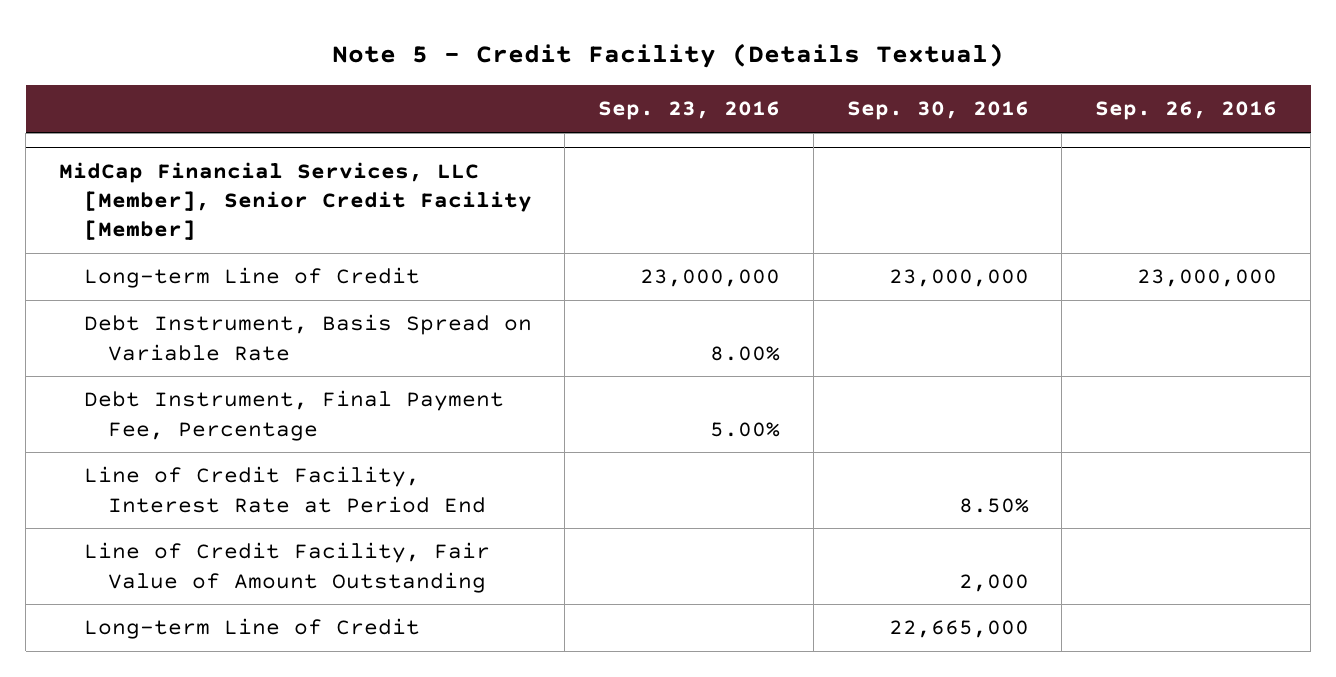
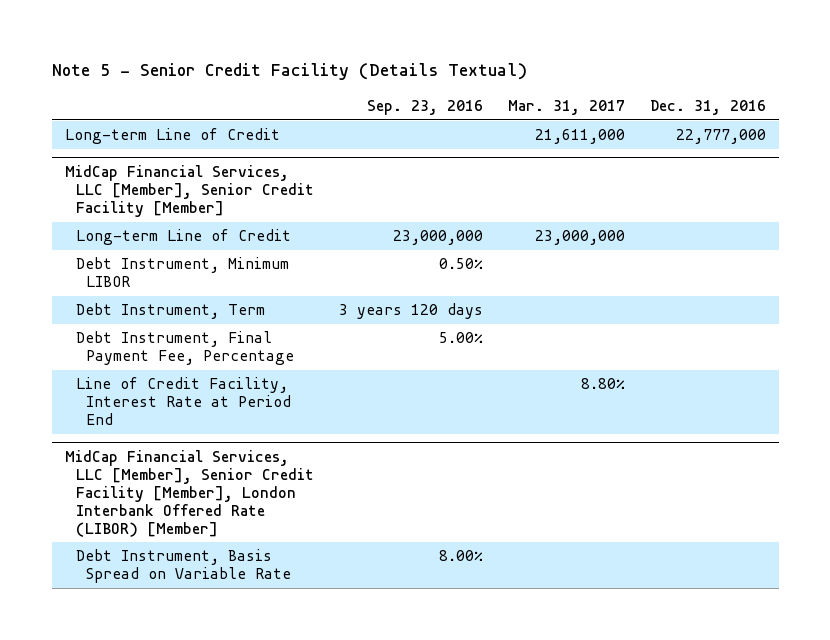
[332,42,1005,68] Note 5 - Credit Facility (Details Textual) -> [51,62,527,80] Note 5 - Senior Credit Facility (Details Textual)
[846,101,1029,121] Sep. 30, 2016 -> none
[1095,101,1278,121] Sep. 26, 2016 -> none
none -> [507,99,625,115] Mar. 31, 2017
none -> [649,99,766,115] Dec. 31, 2016
none -> [64,128,280,145] Long-term Line of Credit
[83,314,532,361] Debt Instrument, Basis Spread on Variable Rate -> none
none -> [75,257,289,288] Debt Instrument, Minimum LIBOR
none -> [75,303,265,320] Debt Instrument, Term
[83,542,490,593] Line of Credit Facility, Fair Value of Amount Outstanding -> none
[83,618,420,640] Long-term Line of Credit -> none
none -> [64,450,314,537] MidCap Financial Services, LLC [Member], Senior Credit Facility [Member], London Interbank Offered Rate (LIBOR) [Member]
none -> [75,549,292,584] Debt Instrument, Basis Spread on Variable Rate

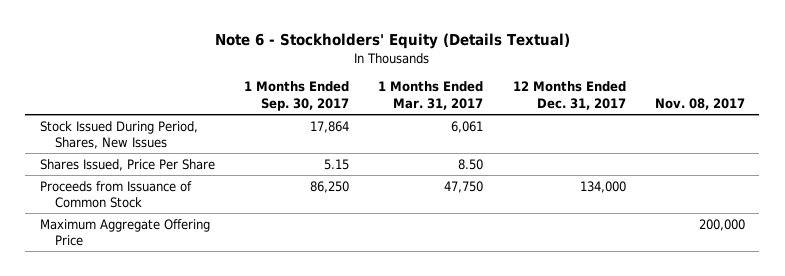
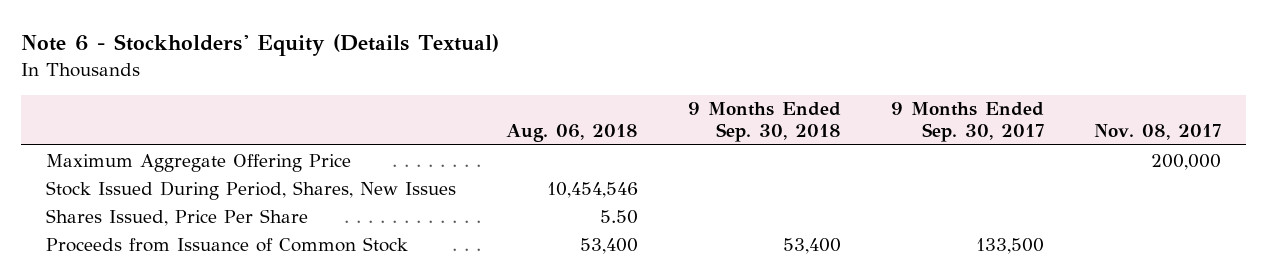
[244,81,350,112] 1 Months Ended Sep. 30, 2017 -> none
[378,81,484,111] 1 Months Ended Mar. 31, 2017 -> none
[512,81,626,111] 12 Months Ended Dec. 31, 2017 -> none
none -> [505,123,638,142] Aug. 06, 2018
none -> [687,102,841,142] 9 Months Ended Sep. 30, 2018
none -> [890,102,1044,142] 9 Months Ended Sep. 30, 2017
[40,218,211,247] Maximum Aggregate Offering Price -> [46,153,352,172] Maximum Aggregate Offering Price

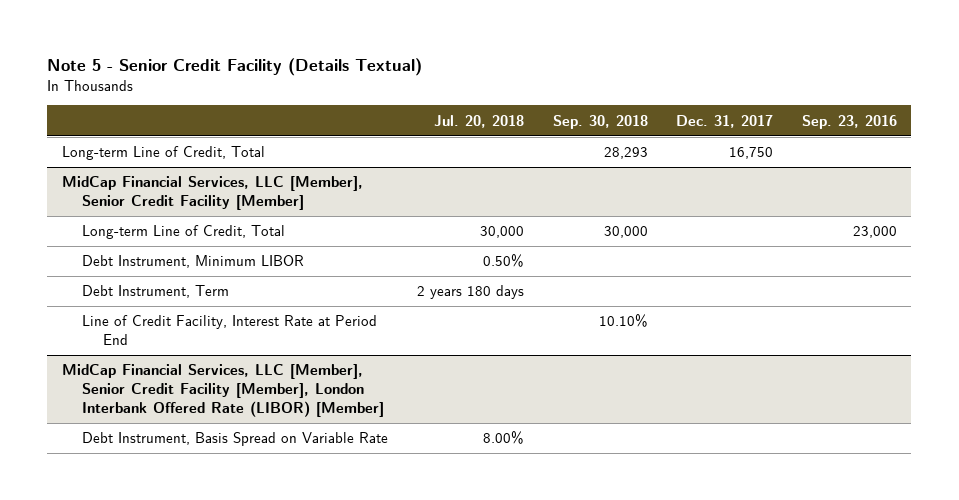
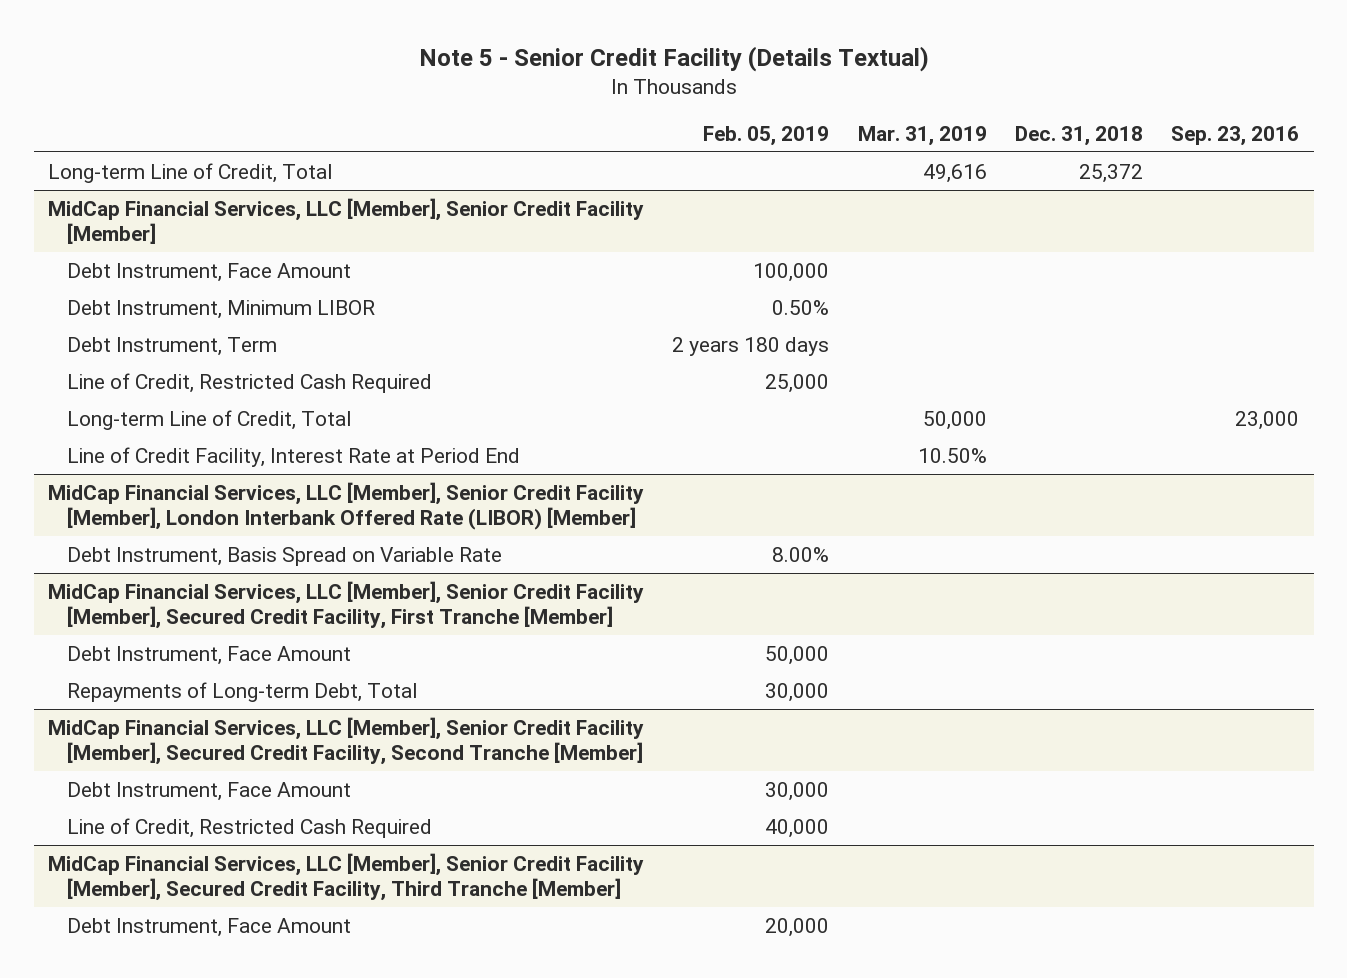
[433,114,524,128] Jul. 20, 2018 -> none
[552,114,648,129] Sep. 30, 2018 -> none
[676,114,774,128] Dec. 31, 2017 -> none
none -> [703,125,830,146] Feb. 05, 2019
none -> [857,125,987,146] Mar. 31, 2019
none -> [1014,125,1143,146] Dec. 31, 2018
none -> [66,262,351,282] Debt Instrument, Face Amount
none -> [66,372,432,393] Line of Credit, Restricted Cash Required
[82,225,286,240] Long-term Line of Credit, Total -> [66,409,352,430] Long-term Line of Credit, Total
none -> [47,580,644,629] MidCap Financial Services, LLC [Member], Senior Credit Facility [Member], Secured Credit Facility, First Tranche [Member]
none -> [66,645,351,665] Debt Instrument, Face Amount
none -> [66,681,418,702] Repayments of Long-term Debt, Total
none -> [47,716,644,765] MidCap Financial Services, LLC [Member], Senior Credit Facility [Member], Secured Credit Facility, Second Tranche [Member]
none -> [66,781,351,801] Debt Instrument, Face Amount
none -> [66,817,432,838] Line of Credit, Restricted Cash Required
none -> [47,852,644,901] MidCap Financial Services, LLC [Member], Senior Credit Facility [Member], Secured Credit Facility, Third Tranche [Member]
none -> [66,917,351,937] Debt Instrument, Face Amount

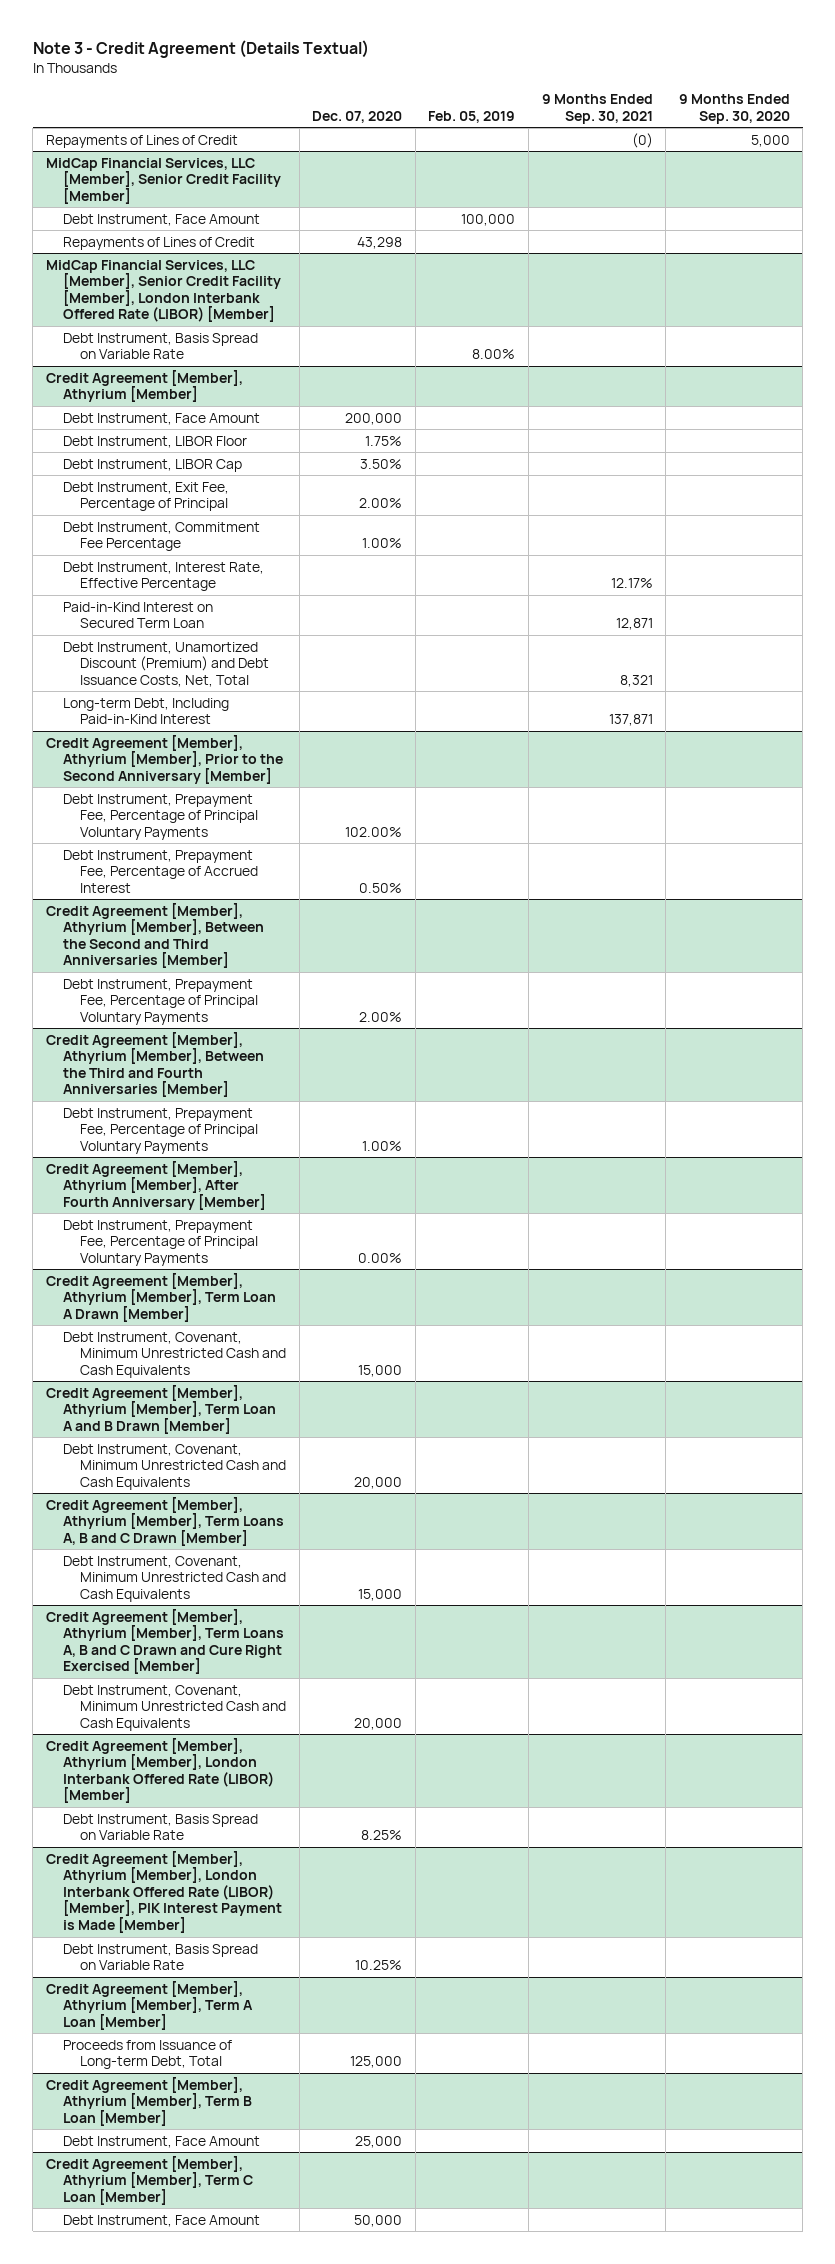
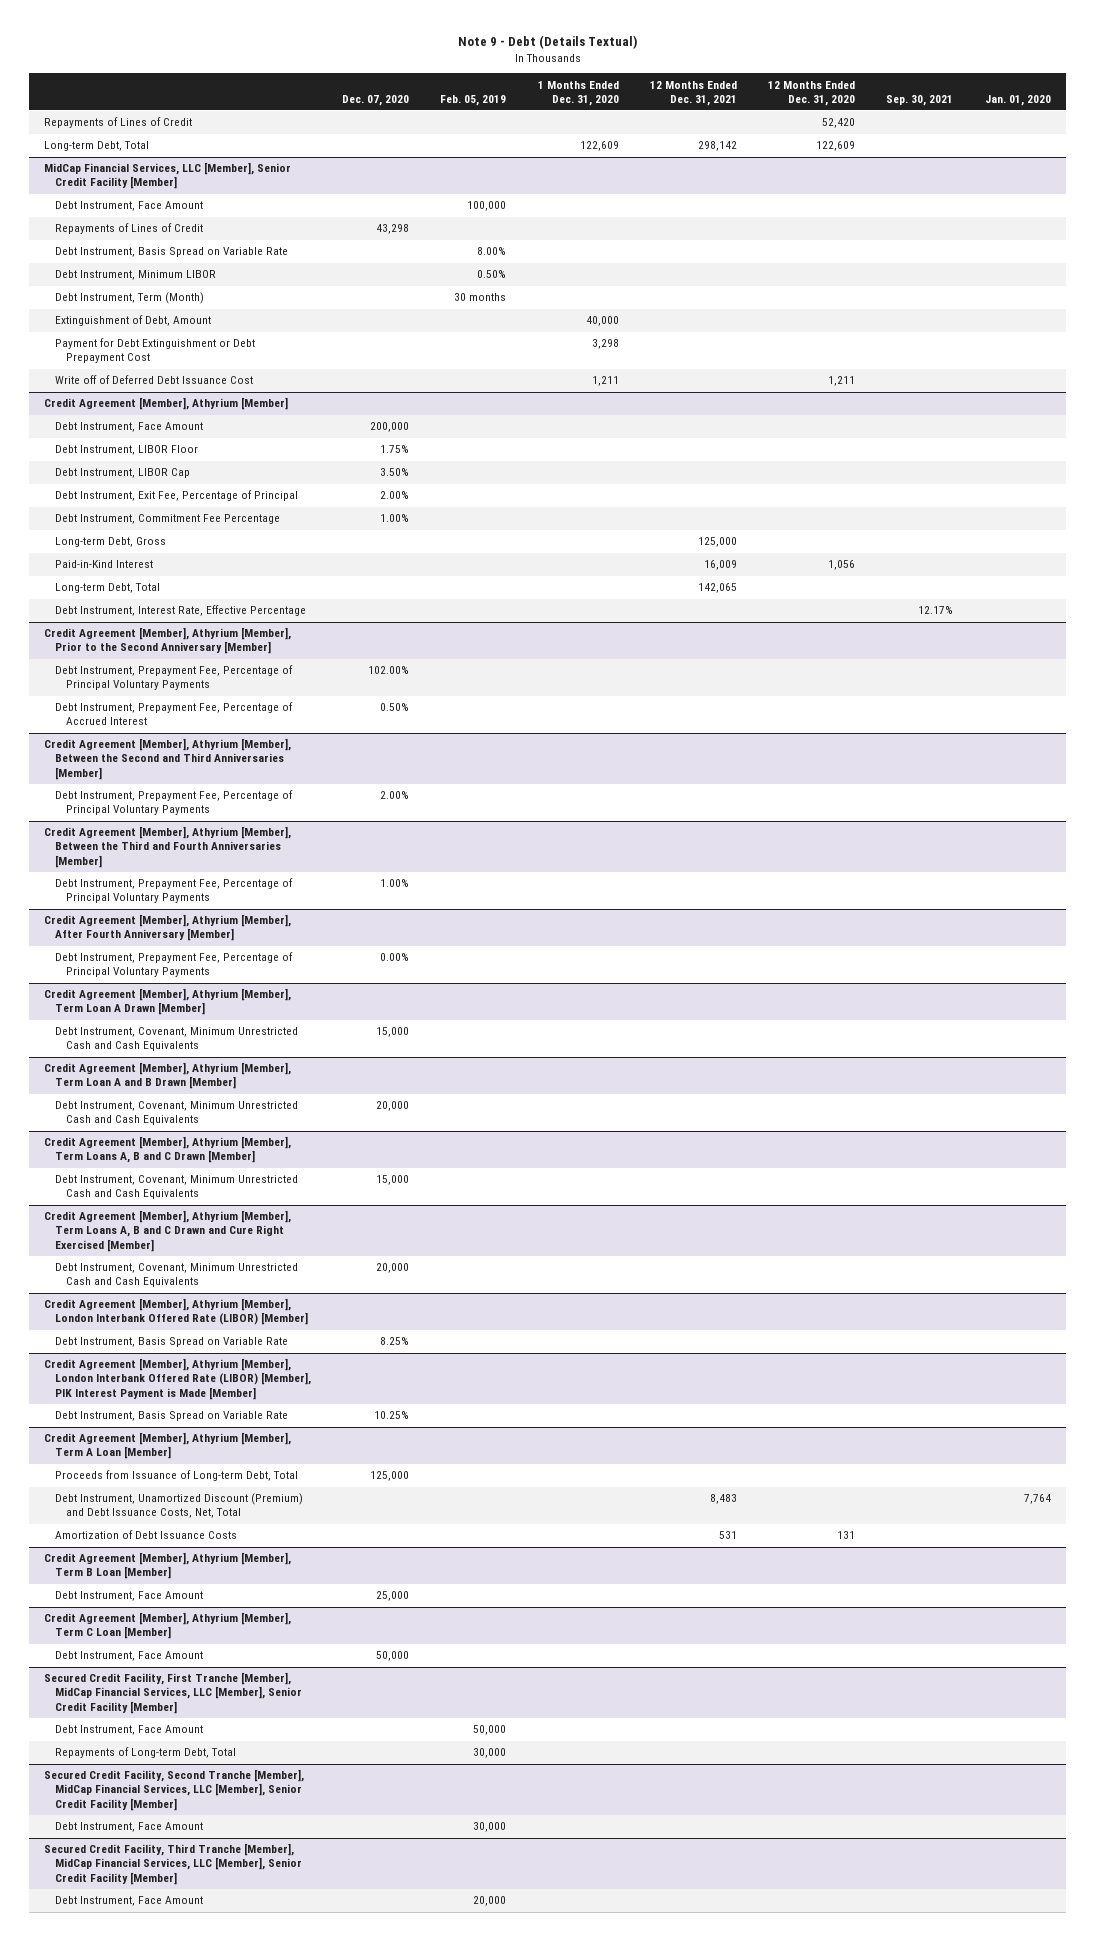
[32,40,369,59] Note 3 - Credit Agreement (Details Textual) -> [457,35,637,50] Note 9 - Debt (Details Textual)
[541,94,653,124] 9 Months Ended Sep. 30, 2021 -> none
[678,94,790,124] 9 Months Ended Sep. 30, 2020 -> none
none -> [537,80,619,106] 1 Months Ended Dec. 31, 2020
none -> [649,80,737,106] 12 Months Ended Dec. 31, 2021
none -> [768,80,856,106] 12 Months Ended Dec. 31, 2020
none -> [886,94,954,106] Sep. 30, 2021
none -> [984,94,1051,106] Jan. 01, 2020
none -> [44,141,150,152] Long-term Debt, Total
[45,259,281,323] MidCap Financial Services, LLC [Member], Senior Credit Facility [Member], London Interbank Offered Rate (LIBOR) [Member] -> none
[62,332,258,360] Debt Instrument, Basis Spread on Variable Rate -> none
none -> [55,247,289,258] Debt Instrument, Basis Spread on Variable Rate
none -> [55,270,217,281] Debt Instrument, Minimum LIBOR
none -> [55,292,205,305] Debt Instrument, Term (Month)
none -> [55,315,212,327] Extinguishment of Debt, Amount
none -> [55,338,256,364] Payment for Debt Extinguishment or Debt Prepayment Cost
none -> [55,375,254,385] Write off of Deferred Debt Issuance Cost
none -> [55,537,167,548] Long-term Debt, Gross
none -> [55,560,154,569] Paid-in-Kind Interest
none -> [55,583,161,594] Long-term Debt, Total
[62,601,213,629] Paid-in-Kind Interest on Secured Term Loan -> none
[62,641,270,687] Debt Instrument, Unamortized Discount (Premium) and Debt Issuance Costs, Net, Total -> none
[62,697,229,725] Long-term Debt, Including Paid-in-Kind Interest -> none
none -> [55,1493,304,1519] Debt Instrument, Unamortized Discount (Premium) and Debt Issuance Costs, Net, Total
none -> [55,1530,238,1540] Amortization of Debt Issuance Costs
none -> [44,1672,303,1714] Secured Credit Facility, First Tranche [Member], MidCap Financial Services, LLC [Member], Senior Credit Facility [Member]
none -> [55,1725,204,1736] Debt Instrument, Face Amount
none -> [55,1747,237,1759] Repayments of Long-term Debt, Total
none -> [44,1769,305,1811] Secured Credit Facility, Second Tranche [Member], MidCap Financial Services, LLC [Member], Senior Credit Facility [Member]
none -> [55,1822,204,1833] Debt Instrument, Face Amount
none -> [44,1843,303,1885] Secured Credit Facility, Third Tranche [Member], MidCap Financial Services, LLC [Member], Senior Credit Facility [Member]
none -> [55,1896,204,1907] Debt Instrument, Face Amount

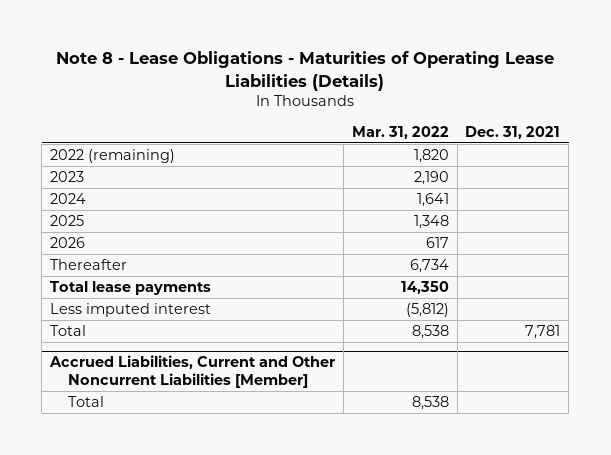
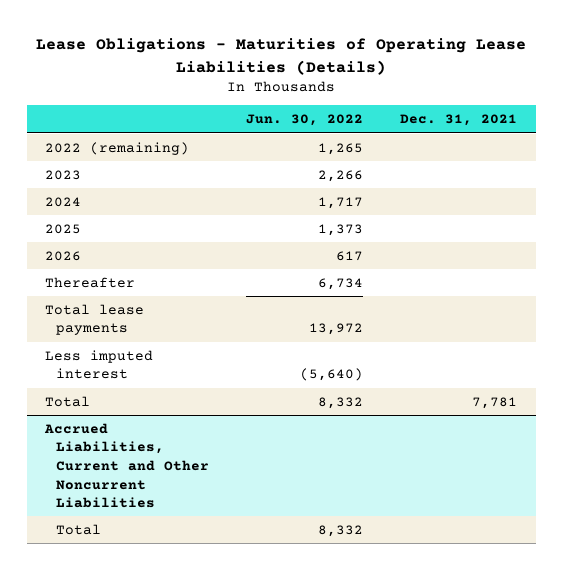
[56,51,555,91] Note 8 - Lease Obligations - Maturities of Operating Lease Liabilities (Details) -> [36,38,527,75] Lease Obligations - Maturities of Operating Lease Liabilities (Details)
[351,125,449,139] Mar. 31, 2022 -> none
none -> [246,114,364,127] Jun. 30, 2022
[49,355,336,389] Accrued Liabilities, Current and Other Noncurrent Liabilities [Member] -> [44,422,210,509] Accrued Liabilities, Current and Other Noncurrent Liabilities

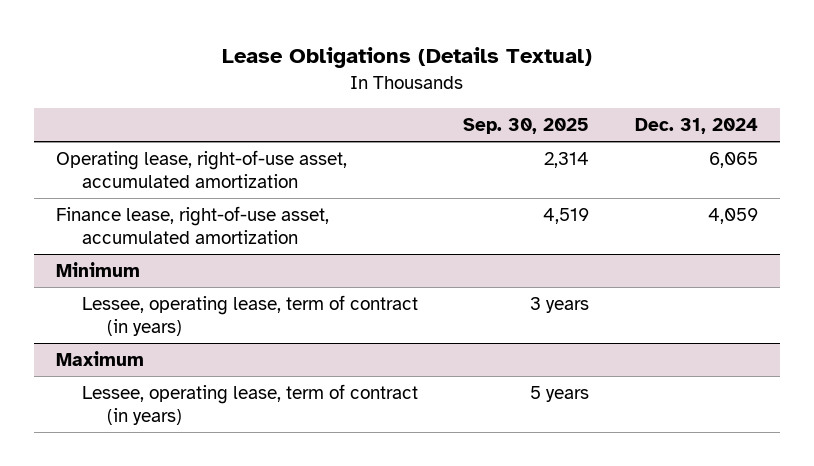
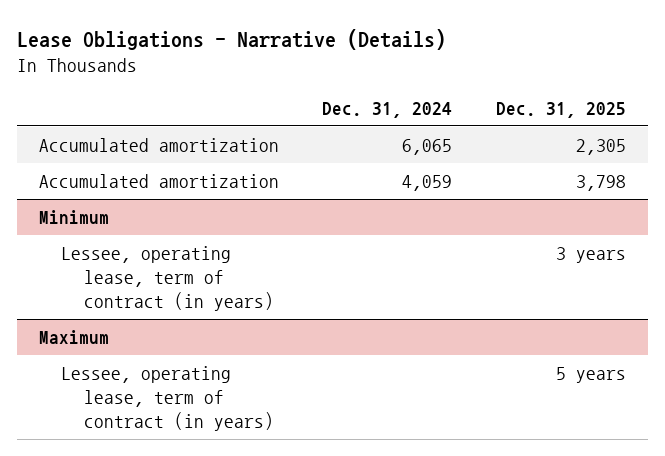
[222,47,593,69] Lease Obligations (Details Textual) -> [16,28,446,50] Lease Obligations - Narrative (Details)
[463,118,590,135] Sep. 30, 2025 -> none
none -> [496,101,627,118] Dec. 31, 2025
[56,150,348,189] Operating lease, right-of-use asset, accumulated amortization -> [38,138,279,153] Accumulated amortization
[56,206,330,245] Finance lease, right-of-use asset, accumulated amortization -> [38,174,279,189] Accumulated amortization

